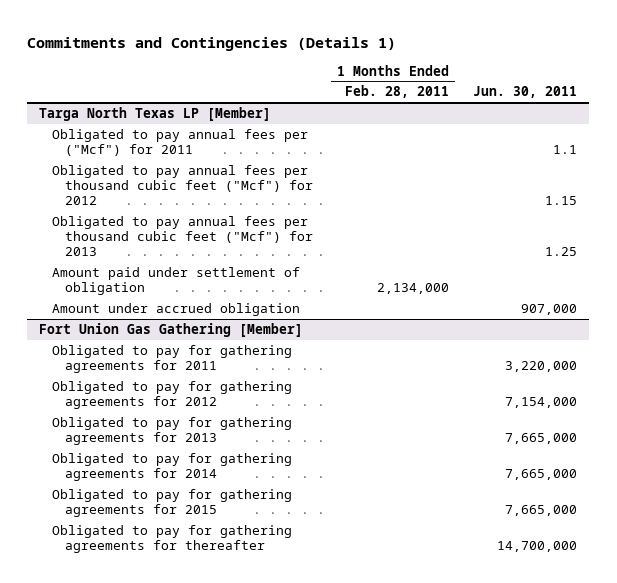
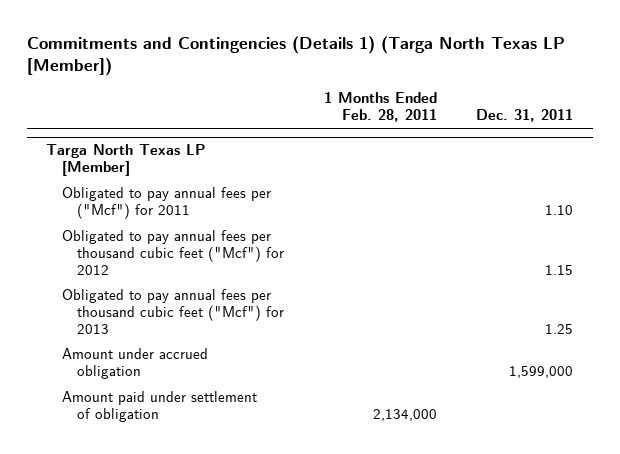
[27,36,397,51] Commitments and Contingencies (Details 1) -> [26,35,565,77] Commitments and Contingencies (Details 1) (Targa North Texas LP [Member])
[473,86,578,99] Jun. 30, 2011 -> none
none -> [476,109,574,123] Dec. 31, 2011
[39,323,304,338] Fort Union Gas Gathering [Member] -> none
[52,345,293,374] Obligated to pay for gathering agreements for 2011 -> none
[52,381,293,410] Obligated to pay for gathering agreements for 2012 -> none
[52,417,293,446] Obligated to pay for gathering agreements for 2013 -> none
[52,453,293,482] Obligated to pay for gathering agreements for 2014 -> none
[52,489,293,518] Obligated to pay for gathering agreements for 2015 -> none
[52,525,293,554] Obligated to pay for gathering agreements for thereafter -> none
[52,267,301,296] Amount paid under settlement of obligation -> [61,391,257,422] Amount paid under settlement of obligation

